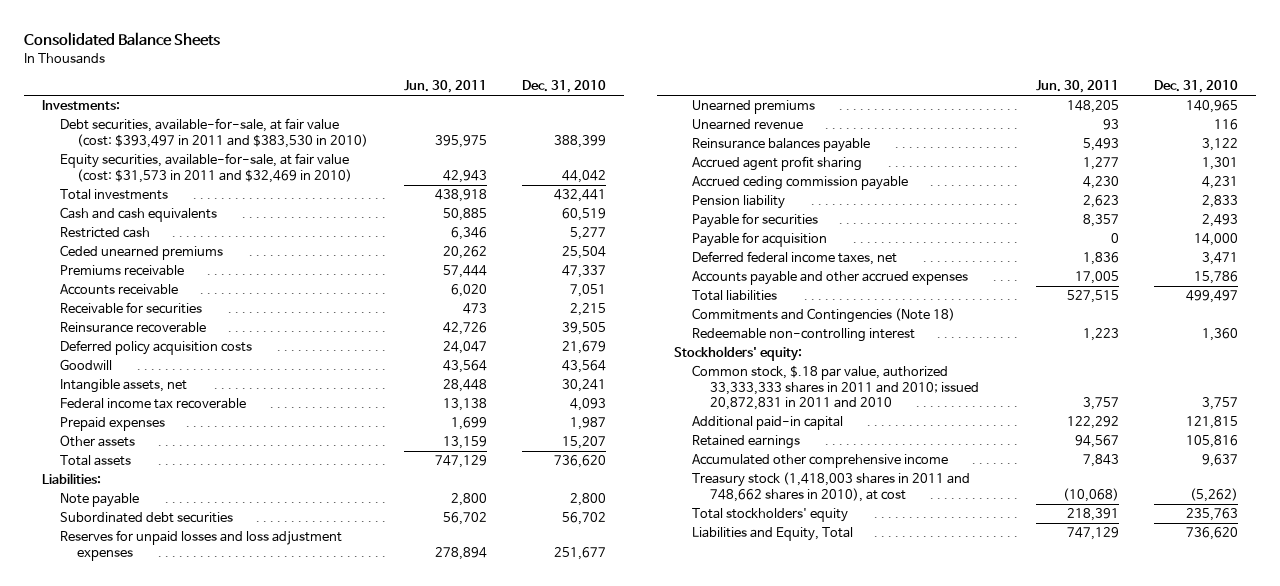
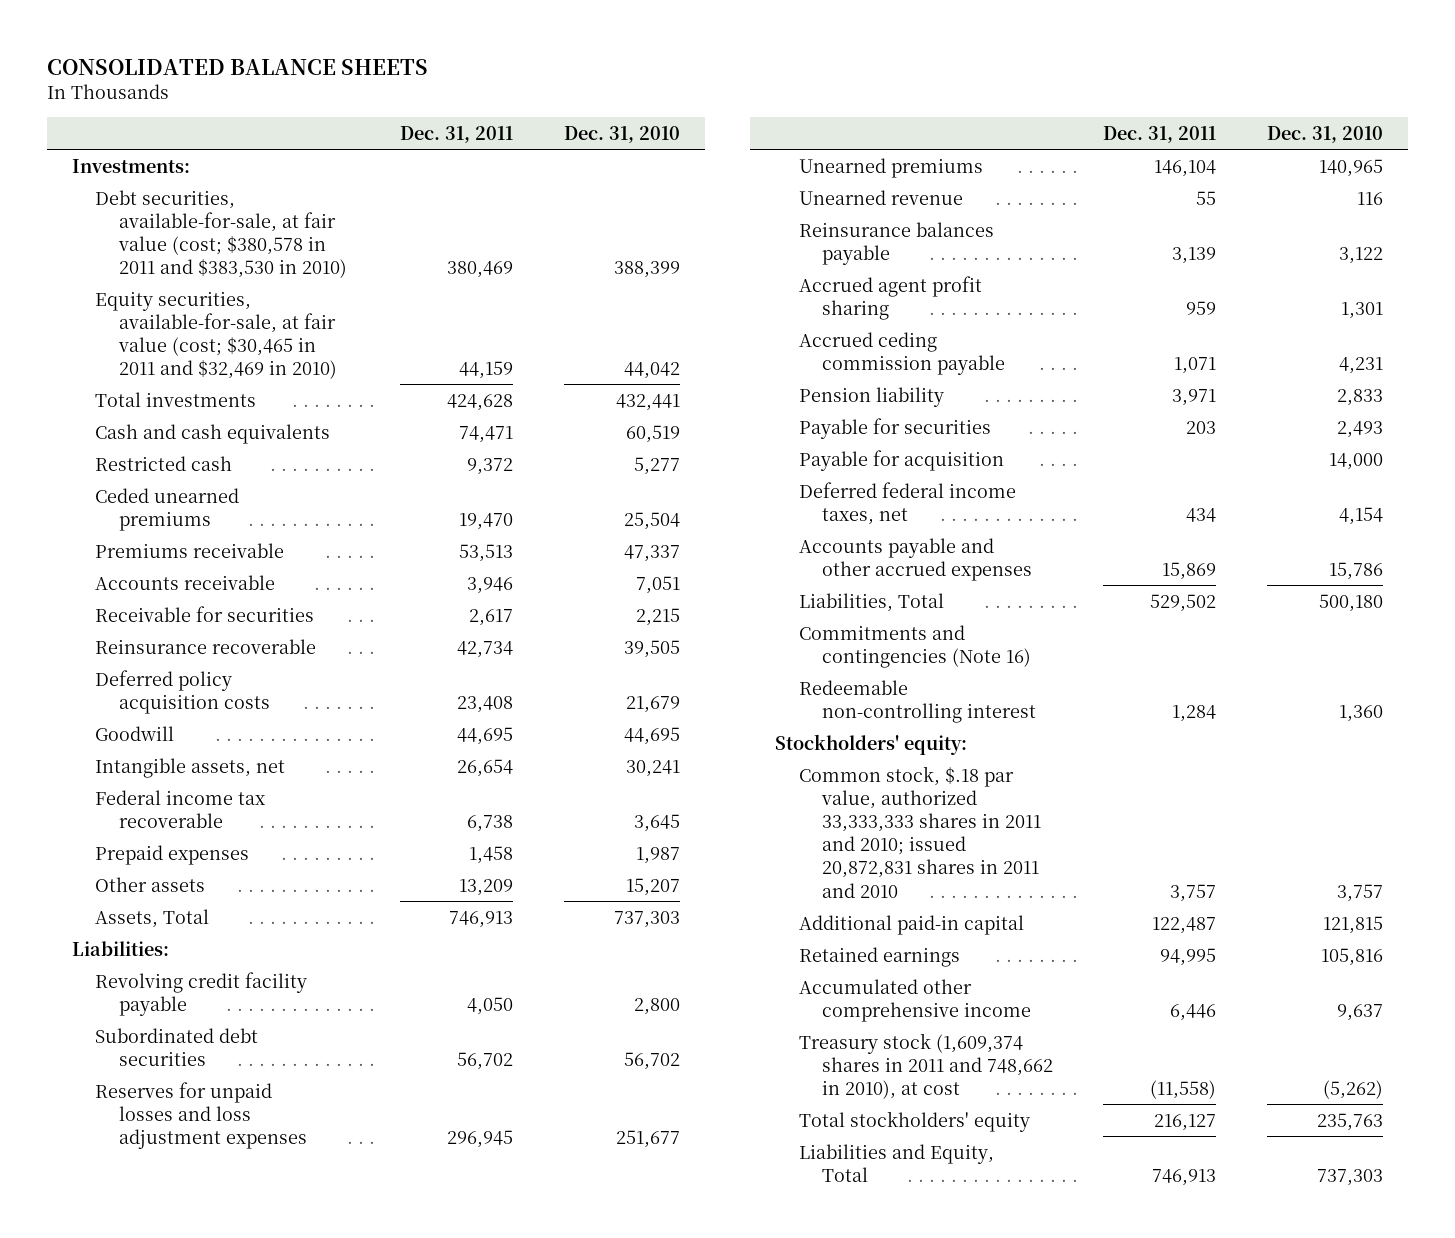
[24,31,221,46] Consolidated Balance Sheets -> [46,58,428,75] CONSOLIDATED BALANCE SHEETS
[403,80,487,94] Jun. 30, 2011 -> none
none -> [400,125,514,143] Dec. 31, 2011
[59,118,369,148] Debt securities, available-for-sale, at fair value (cost: $393,497 in 2011 and $383,530 in 2010) -> [95,189,347,279] Debt securities, available-for-sale, at fair value (cost; $380,578 in 2011 and $383,530 in 2010)
[59,153,353,183] Equity securities, available-for-sale, at fair value (cost: $31,573 in 2011 and $32,469 in 2010) -> [95,290,337,380] Equity securities, available-for-sale, at fair value (cost; $30,465 in 2011 and $32,469 in 2010)
[562,360,607,374] 43,564 -> [623,726,680,745] 44,695
[570,398,607,412] 4,093 -> [633,813,680,832] 3,645
[59,455,131,467] Total assets -> [95,908,210,928] Assets, Total
[554,455,607,469] 736,620 -> [613,910,680,928] 737,303
[59,493,139,508] Note payable -> none
none -> [95,971,308,1016] Revolving credit facility payable
[1202,252,1239,266] 3,471 -> [1338,506,1383,525] 4,154
[692,290,778,302] Total liabilities -> [798,592,944,612] Liabilities, Total
[1186,290,1239,304] 499,497 -> [1318,593,1383,612] 500,180
[692,308,956,324] Commitments and Contingencies (Note 18) -> [798,624,1032,668] Commitments and contingencies (Note 16)
[692,365,979,410] Common stock, $.18 par value, authorized 33,333,333 shares in 2011 and 2010; issued 20,872,831 in 2011 and 2010 -> [798,765,1042,898] Common stock, $.18 par value, authorized 33,333,333 shares in 2011 and 2010; issued 20,872,831 shares in 2011 and 2010
[692,472,971,502] Treasury stock (1,418,003 shares in 2011 and 748,662 shares in 2010), at cost -> [798,1032,1054,1099] Treasury stock (1,609,374 shares in 2011 and 748,662 in 2010), at cost
[1186,527,1239,541] 736,620 -> [1316,1168,1383,1186] 737,303

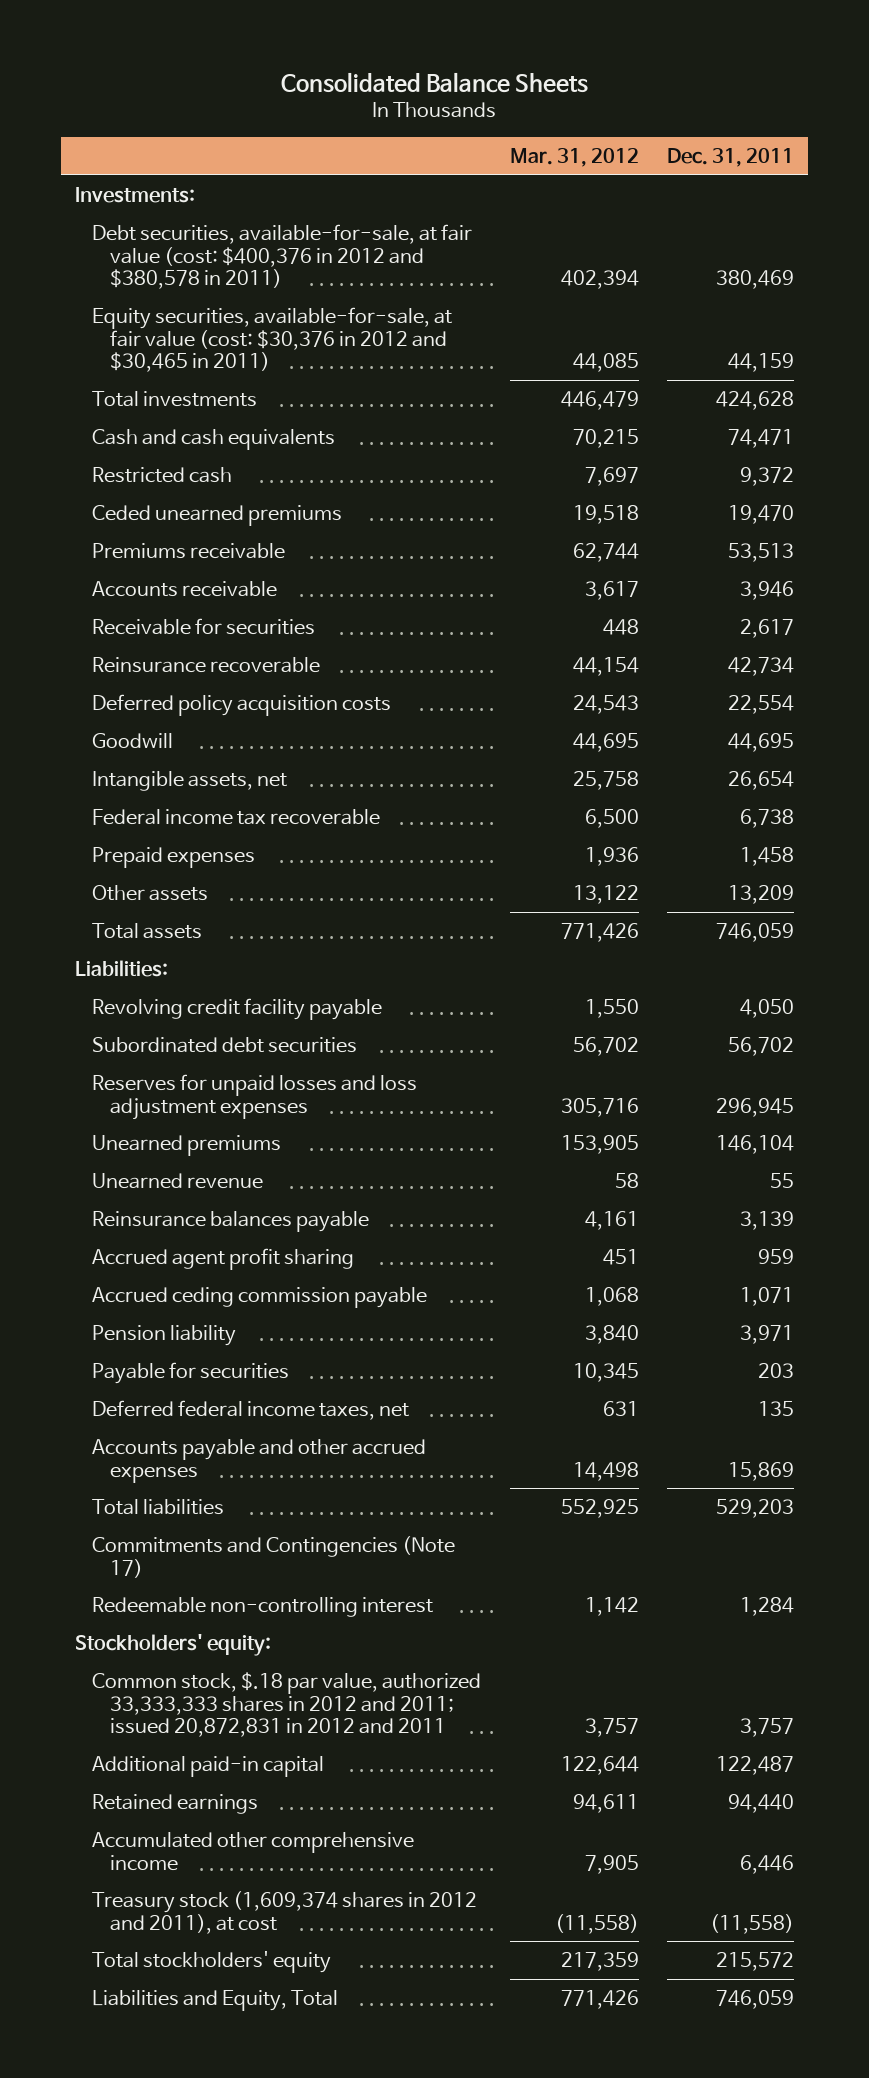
[46,58,428,75] CONSOLIDATED BALANCE SHEETS -> [281,72,589,94] Consolidated Balance Sheets
[563,125,680,143] Dec. 31, 2010 -> none
none -> [509,147,639,167] Mar. 31, 2012
[95,189,347,279] Debt securities, available-for-sale, at fair value (cost; $380,578 in 2011 and $383,530 in 2010) -> [92,223,473,290] Debt securities, available-for-sale, at fair value (cost: $400,376 in 2012 and $380,578 in 2011)
[95,290,337,380] Equity securities, available-for-sale, at fair value (cost; $30,465 in 2011 and $32,469 in 2010) -> [92,306,453,373] Equity securities, available-for-sale, at fair value (cost: $30,376 in 2012 and $30,465 in 2011)
[457,695,514,713] 23,408 -> [727,694,794,714] 22,554
[95,908,210,928] Assets, Total -> [92,922,203,939] Total assets
[449,910,514,928] 746,913 -> [715,922,794,942] 746,059
[798,449,1004,471] Payable for acquisition -> none
[1186,507,1217,522] 434 -> [757,1400,794,1416] 135
[798,592,944,612] Liabilities, Total -> [92,1498,225,1515] Total liabilities
[1150,593,1217,612] 529,502 -> [715,1498,794,1518] 529,203
[798,624,1032,668] Commitments and contingencies (Note 16) -> [92,1535,456,1578] Commitments and Contingencies (Note 17)
[798,765,1042,898] Common stock, $.18 par value, authorized 33,333,333 shares in 2011 and 2010; issued 20,872,831 shares in 2011 and 2010 -> [92,1671,482,1738] Common stock, $.18 par value, authorized 33,333,333 shares in 2012 and 2011; issued 20,872,831 in 2012 and 2011
[1160,947,1217,966] 94,995 -> [727,1793,794,1813] 94,440
[798,1032,1054,1099] Treasury stock (1,609,374 shares in 2011 and 748,662 in 2010), at cost -> [92,1890,478,1934] Treasury stock (1,609,374 shares in 2012 and 2011), at cost
[1154,1113,1217,1131] 216,127 -> [715,1951,794,1971] 215,572
[1152,1168,1217,1186] 746,913 -> [715,1989,794,2009] 746,059

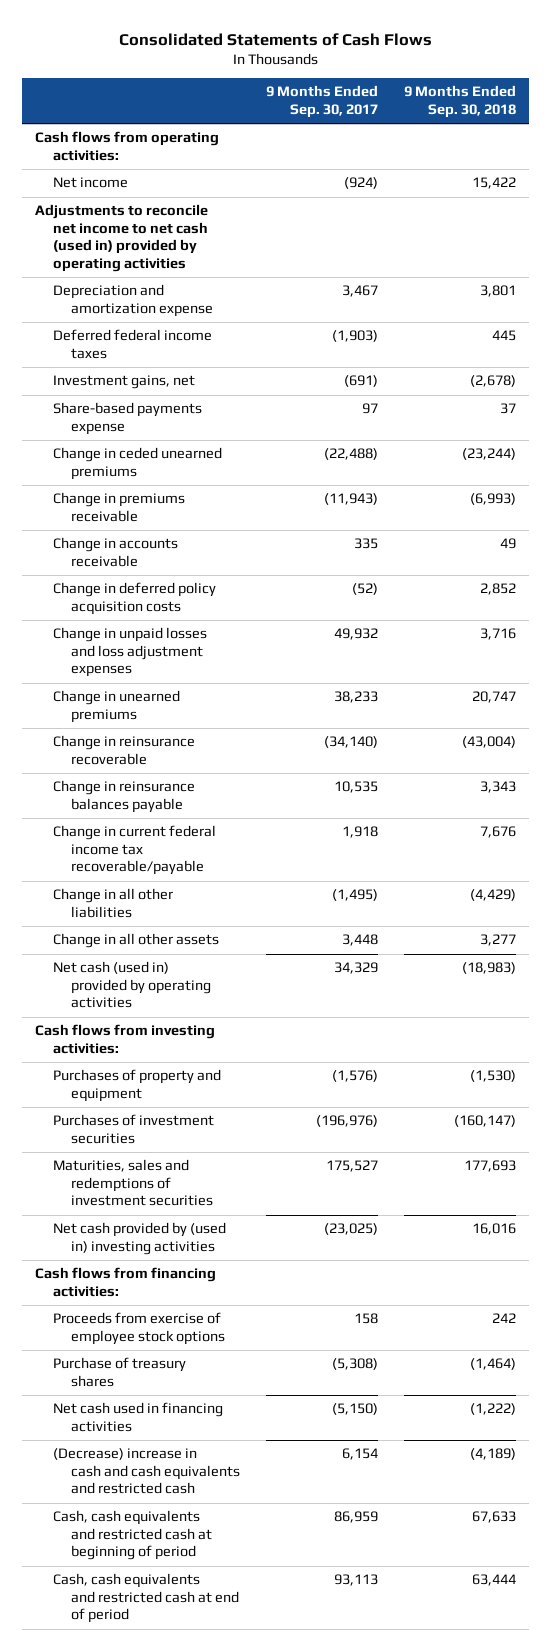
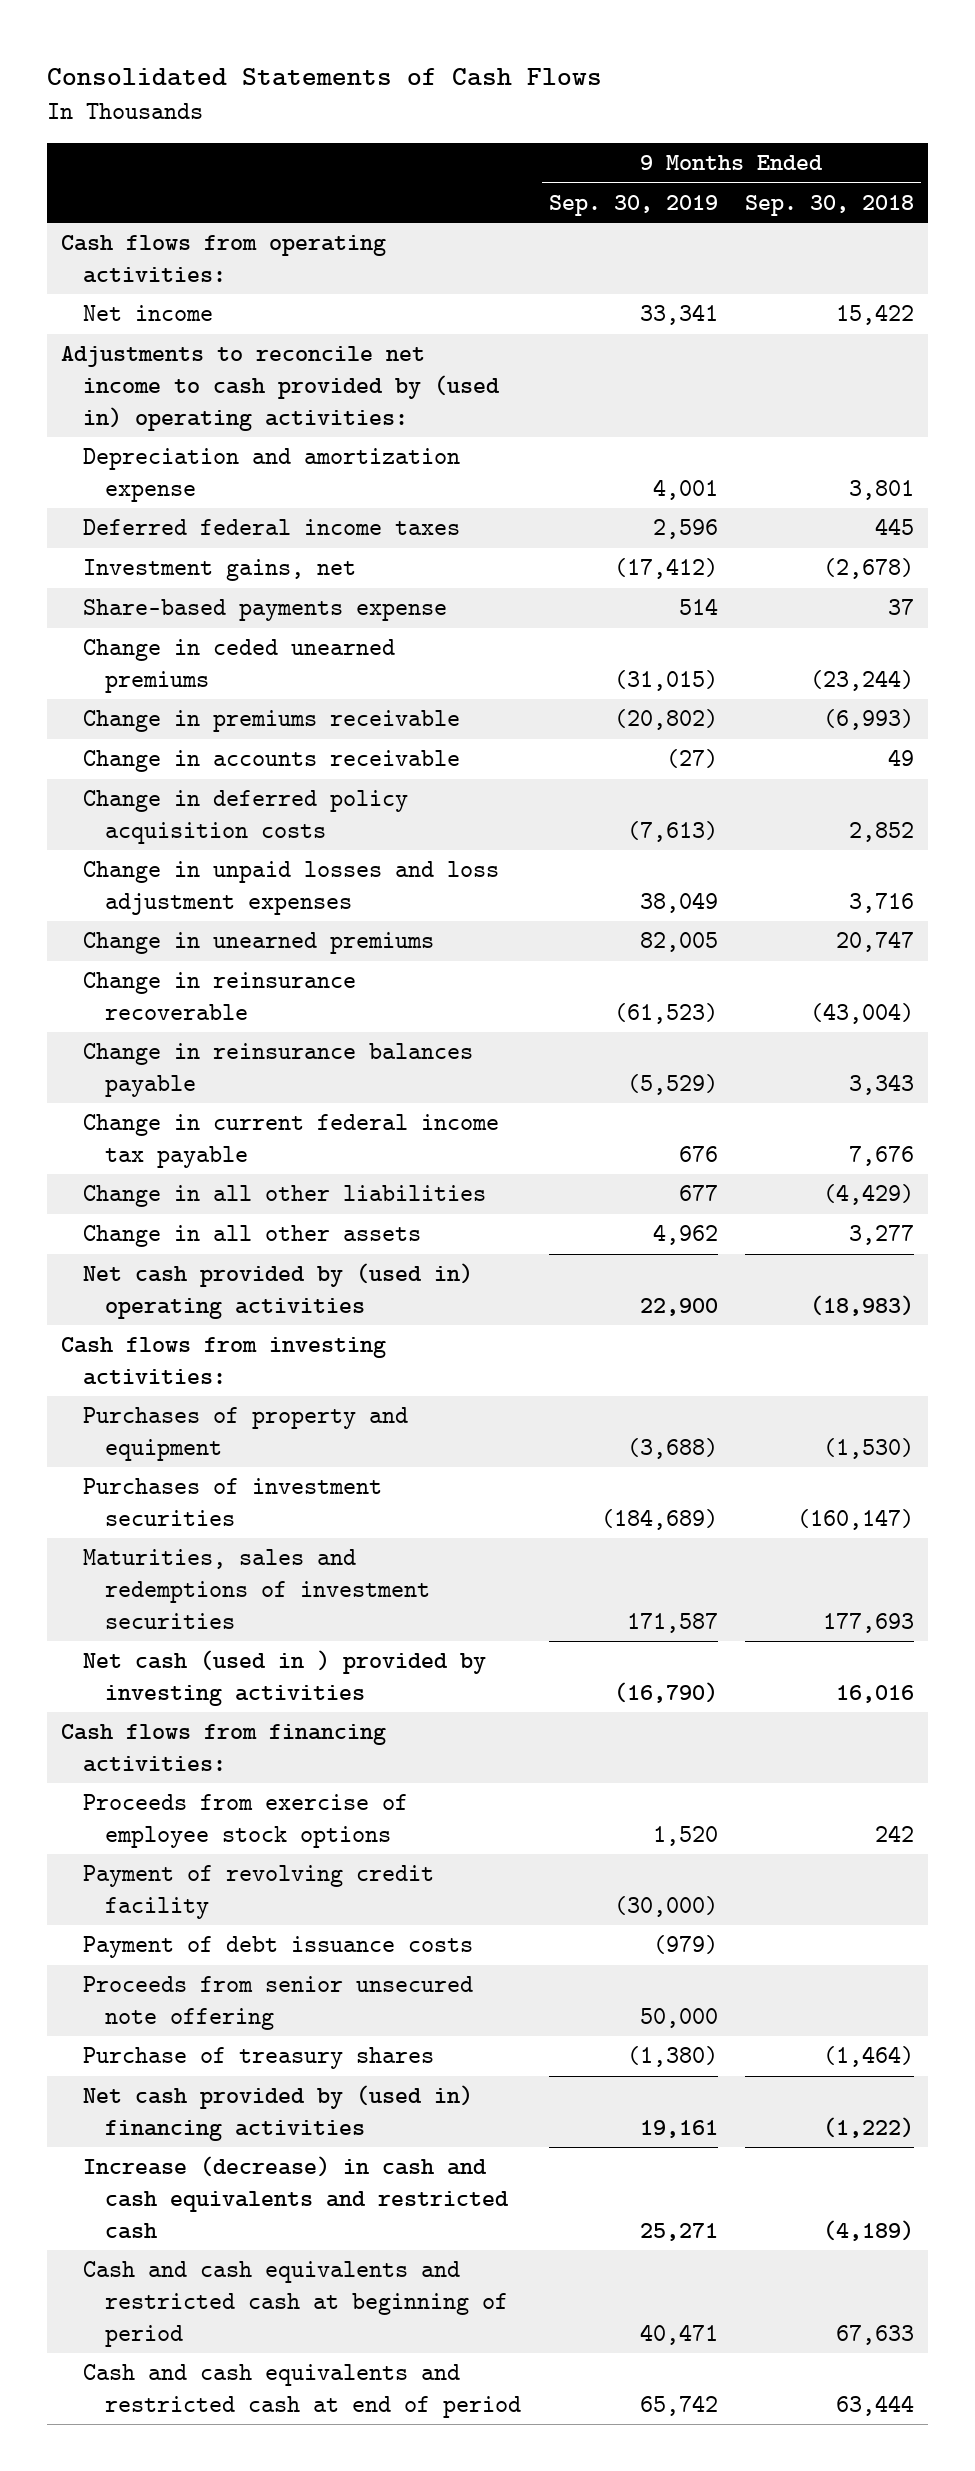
[266,85,379,119] 9 Months Ended Sep. 30, 2017 -> none
none -> [548,194,718,216] Sep. 30, 2019
[35,204,209,272] Adjustments to reconcile net income to net cash (used in) provided by operating activities -> [61,346,501,431] Adjustments to reconcile net income to cash provided by (used in) operating activities:
[53,825,217,876] Change in current federal income tax recoverable/payable -> [83,1114,500,1169] Change in current federal income tax payable
[53,961,212,1009] Net cash (used in) provided by operating activities -> [83,1263,474,1320] Net cash provided by (used in) operating activities
[53,1222,227,1255] Net cash provided by (used in) investing activities -> [83,1650,487,1707] Net cash (used in ) provided by investing activities
none -> [83,1865,435,1920] Payment of revolving credit facility
none -> [83,1936,474,1959] Payment of debt issuance costs
none -> [83,1976,474,2031] Proceeds from senior unsecured note offering
[53,1402,224,1432] Net cash used in financing activities -> [83,2085,474,2142] Net cash provided by (used in) financing activities
[53,1448,241,1495] (Decrease) increase in cash and cash equivalents and restricted cash -> [83,2156,510,2239] Increase (decrease) in cash and cash equivalents and restricted cash
[53,1510,213,1561] Cash, cash equivalents and restricted cash at beginning of period -> [83,2261,509,2347] Cash and cash equivalents and restricted cash at beginning of period
[53,1573,240,1624] Cash, cash equivalents and restricted cash at end of period -> [83,2364,522,2419] Cash and cash equivalents and restricted cash at end of period

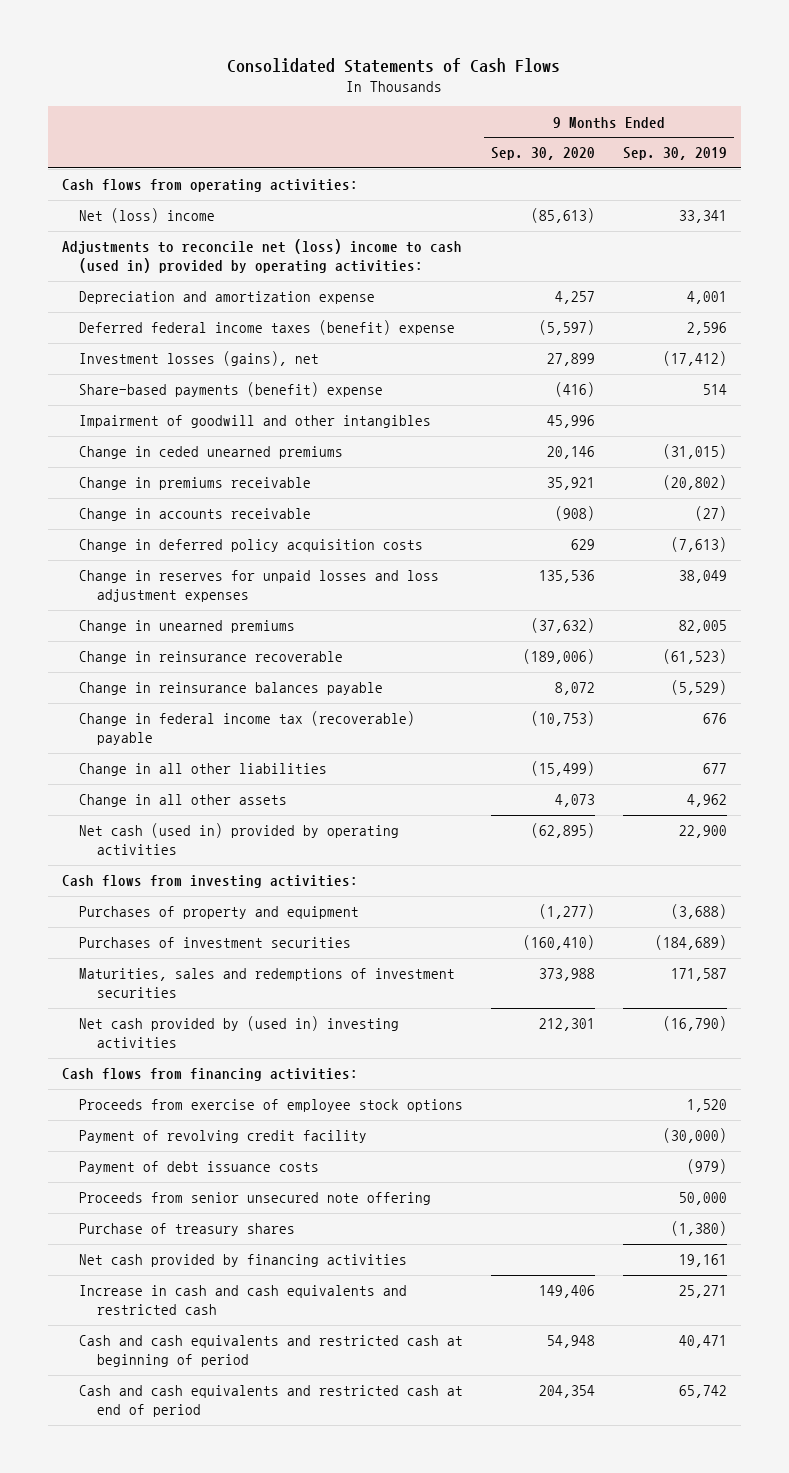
[744,194,914,216] Sep. 30, 2018 -> none
none -> [491,147,596,161] Sep. 30, 2020
[83,305,214,322] Net income -> [79,208,216,224] Net (loss) income
[61,346,501,431] Adjustments to reconcile net income to cash provided by (used in) operating activities: -> [61,239,462,274] Adjustments to reconcile net (loss) income to cash (used in) provided by operating activities:
[83,519,461,536] Deferred federal income taxes -> [79,320,456,336] Deferred federal income taxes (benefit) expense
[83,559,357,582] Investment gains, net -> [79,351,320,367] Investment losses (gains), net
[83,599,448,622] Share-based payments expense -> [79,382,384,398] Share-based payments (benefit) expense
none -> [79,415,432,429] Impairment of goodwill and other intangibles
[83,861,500,916] Change in unpaid losses and loss adjustment expenses -> [79,570,440,603] Change in reserves for unpaid losses and loss adjustment expenses
[83,1114,500,1169] Change in current federal income tax payable -> [79,711,416,746] Change in federal income tax (recoverable) payable
[83,1263,474,1320] Net cash provided by (used in) operating activities -> [79,823,400,856] Net cash (used in) provided by operating activities
[83,1650,487,1707] Net cash (used in ) provided by investing activities -> [79,1016,400,1049] Net cash provided by (used in) investing activities
[83,2085,474,2142] Net cash provided by (used in) financing activities -> [79,1254,408,1268] Net cash provided by financing activities
[83,2156,510,2239] Increase (decrease) in cash and cash equivalents and restricted cash -> [79,1285,408,1316] Increase in cash and cash equivalents and restricted cash

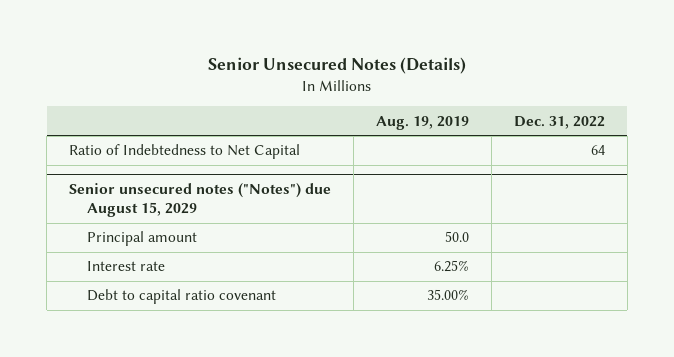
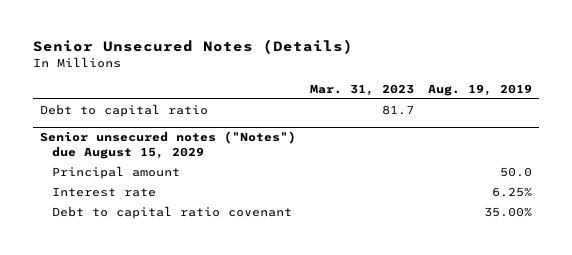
[513,115,605,129] Dec. 31, 2022 -> none
none -> [310,83,415,96] Mar. 31, 2023
[69,144,301,160] Ratio of Indebtedness to Net Capital -> [40,104,209,118] Debt to capital ratio

